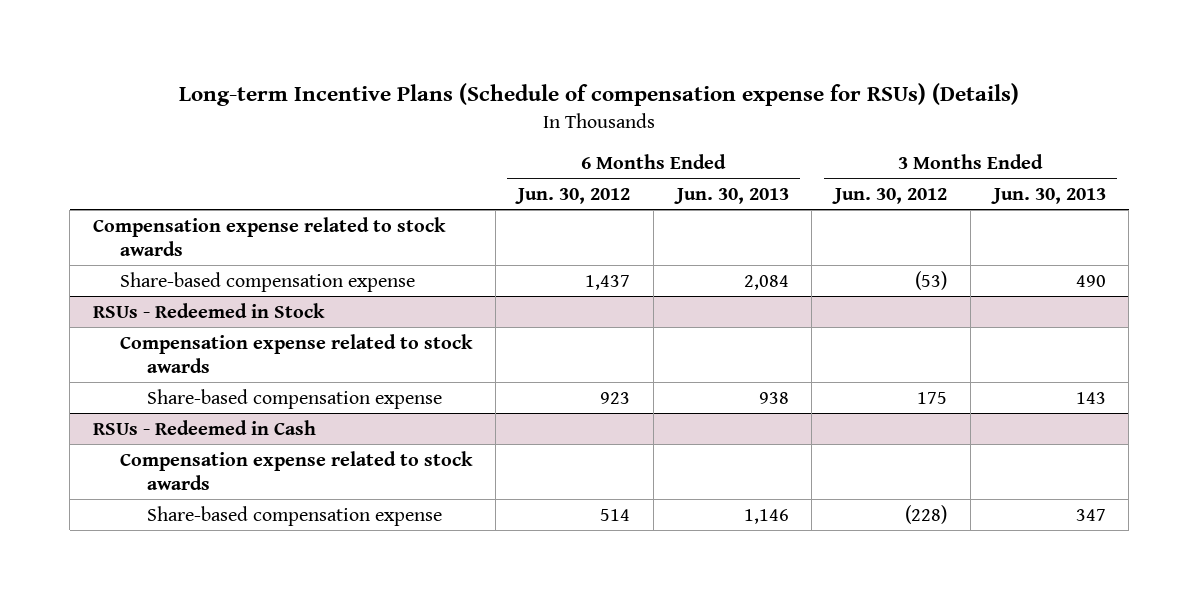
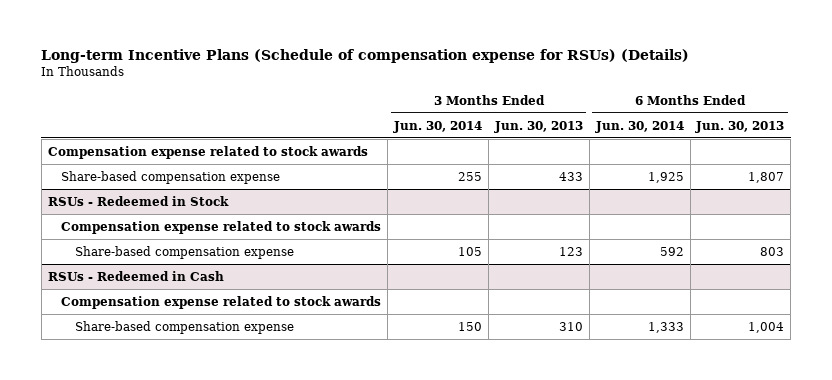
[515,188,631,205] Jun. 30, 2012 -> none
[832,188,948,205] Jun. 30, 2012 -> none
none -> [393,120,483,133] Jun. 30, 2014
none -> [594,120,684,133] Jun. 30, 2014
[743,274,789,290] 2,084 -> [748,171,785,183] 1,807
[1075,274,1106,287] 490 -> [558,171,583,181] 433
[758,391,789,404] 938 -> [760,246,785,256] 803
[1075,391,1106,404] 143 -> [558,246,583,256] 123
[743,508,789,524] 1,146 -> [748,321,785,333] 1,004
[1075,508,1106,521] 347 -> [558,321,583,331] 310

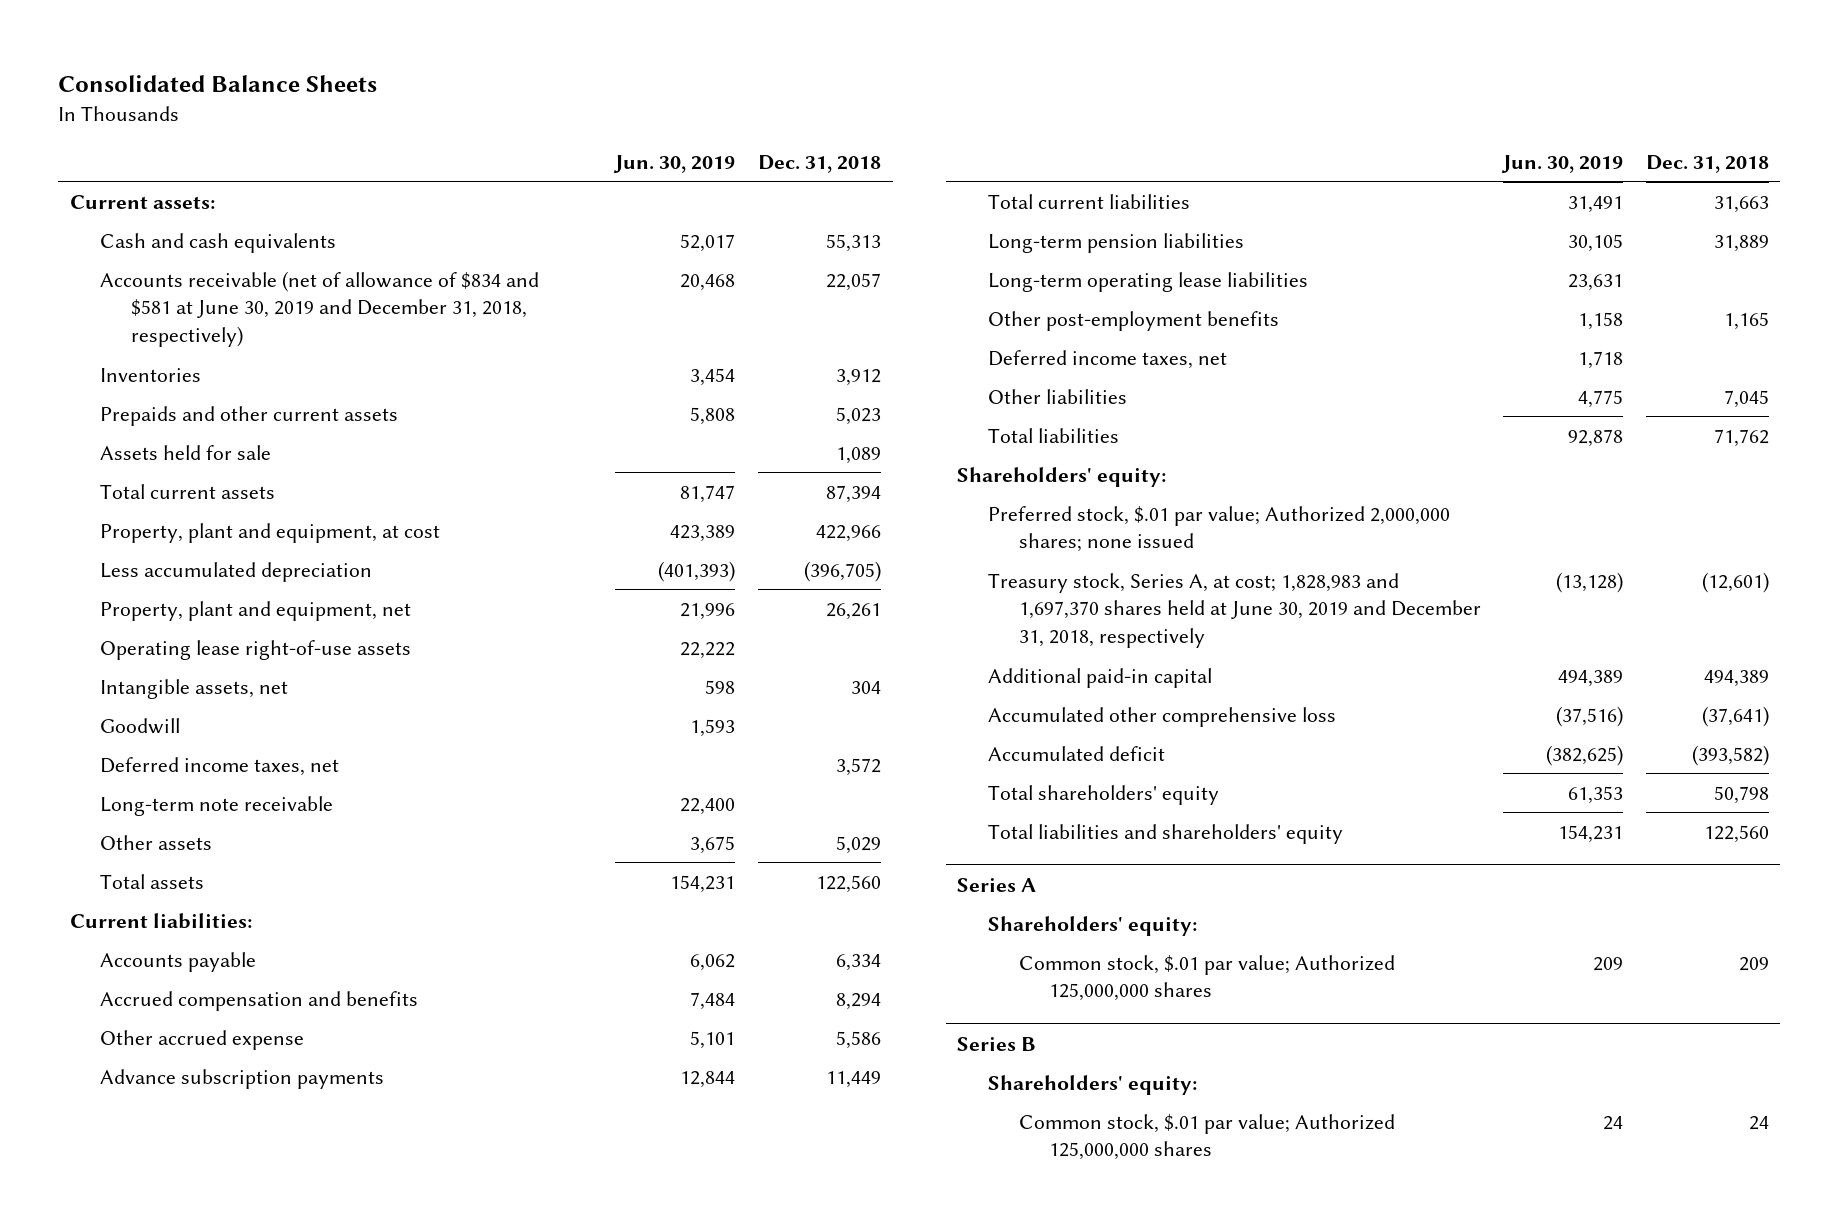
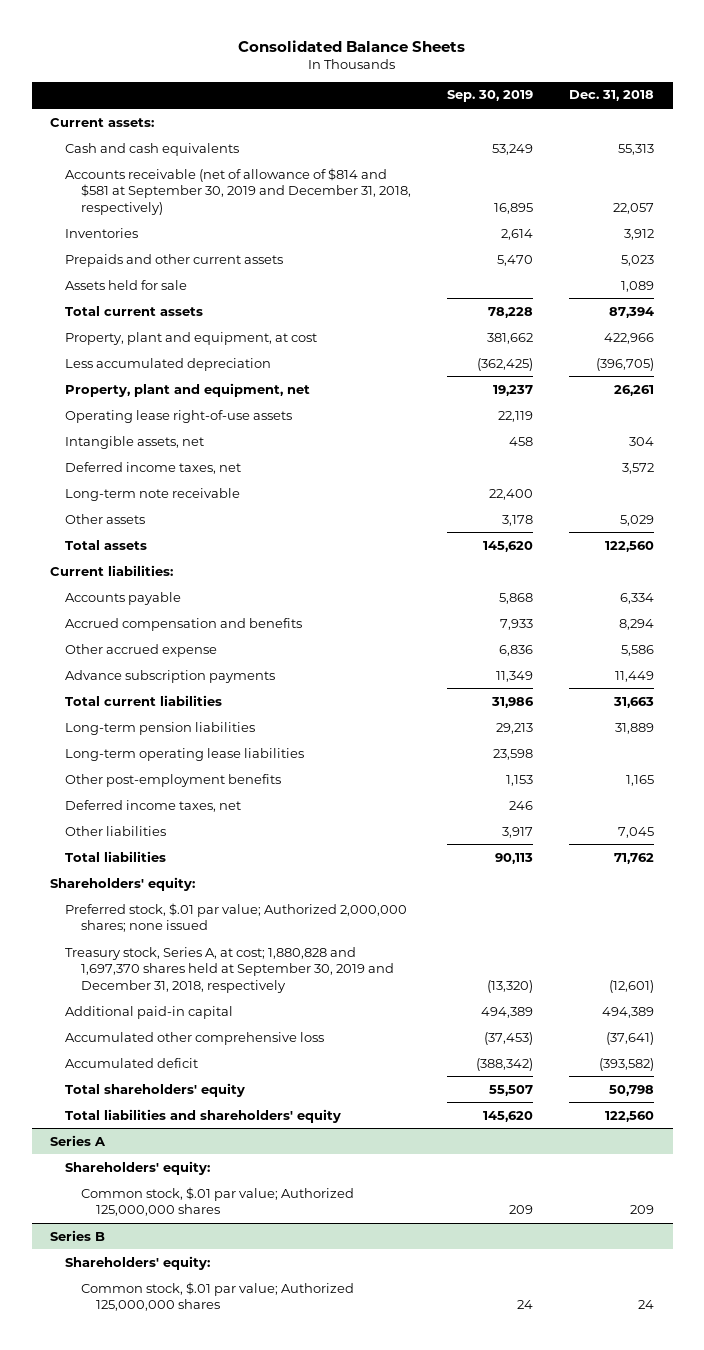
[613,154,736,173] Jun. 30, 2019 -> none
none -> [447,90,534,103] Sep. 30, 2019
[100,270,540,348] Accounts receivable (net of allowance of $834 and $581 at June 30, 2019 and December 31, 2018, respectively) -> [65,167,411,215] Accounts receivable (net of allowance of $814 and $581 at September 30, 2019 and December 31, 2018, respectively)
[100,717,181,734] Goodwill -> none
[988,572,1481,649] Treasury stock, Series A, at cost; 1,828,983 and 1,697,370 shares held at June 30, 2019 and December 31, 2018, respectively -> [65,946,394,993] Treasury stock, Series A, at cost; 1,880,828 and 1,697,370 shares held at September 30, 2019 and December 31, 2018, respectively

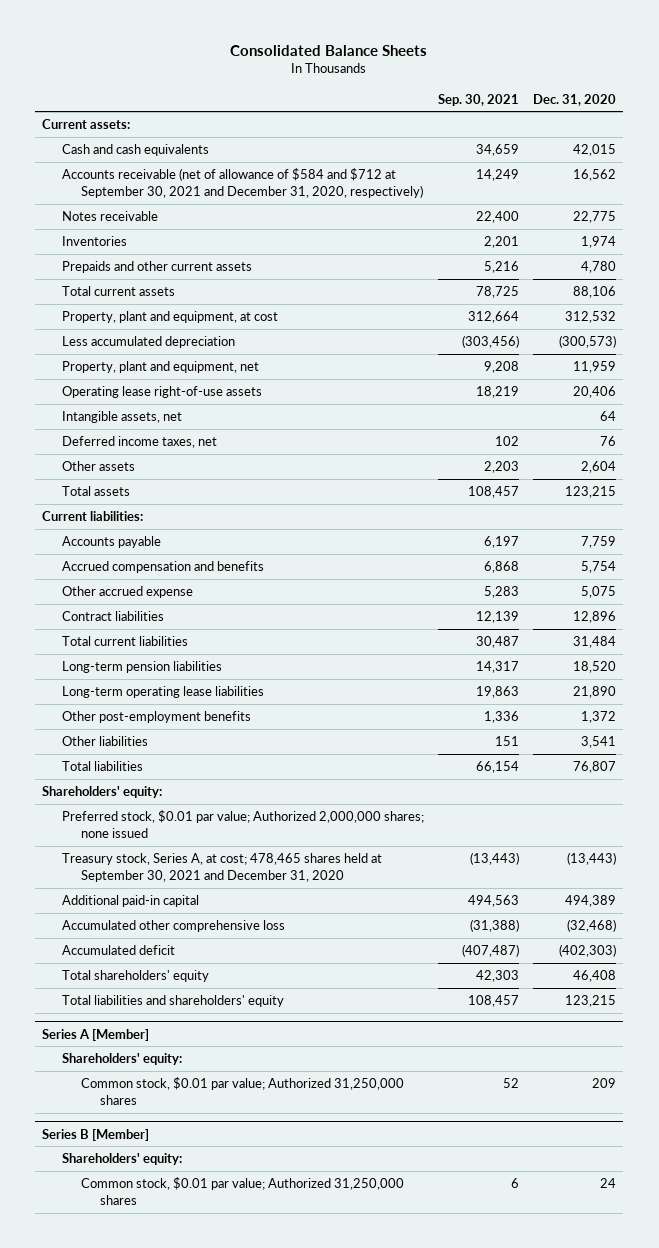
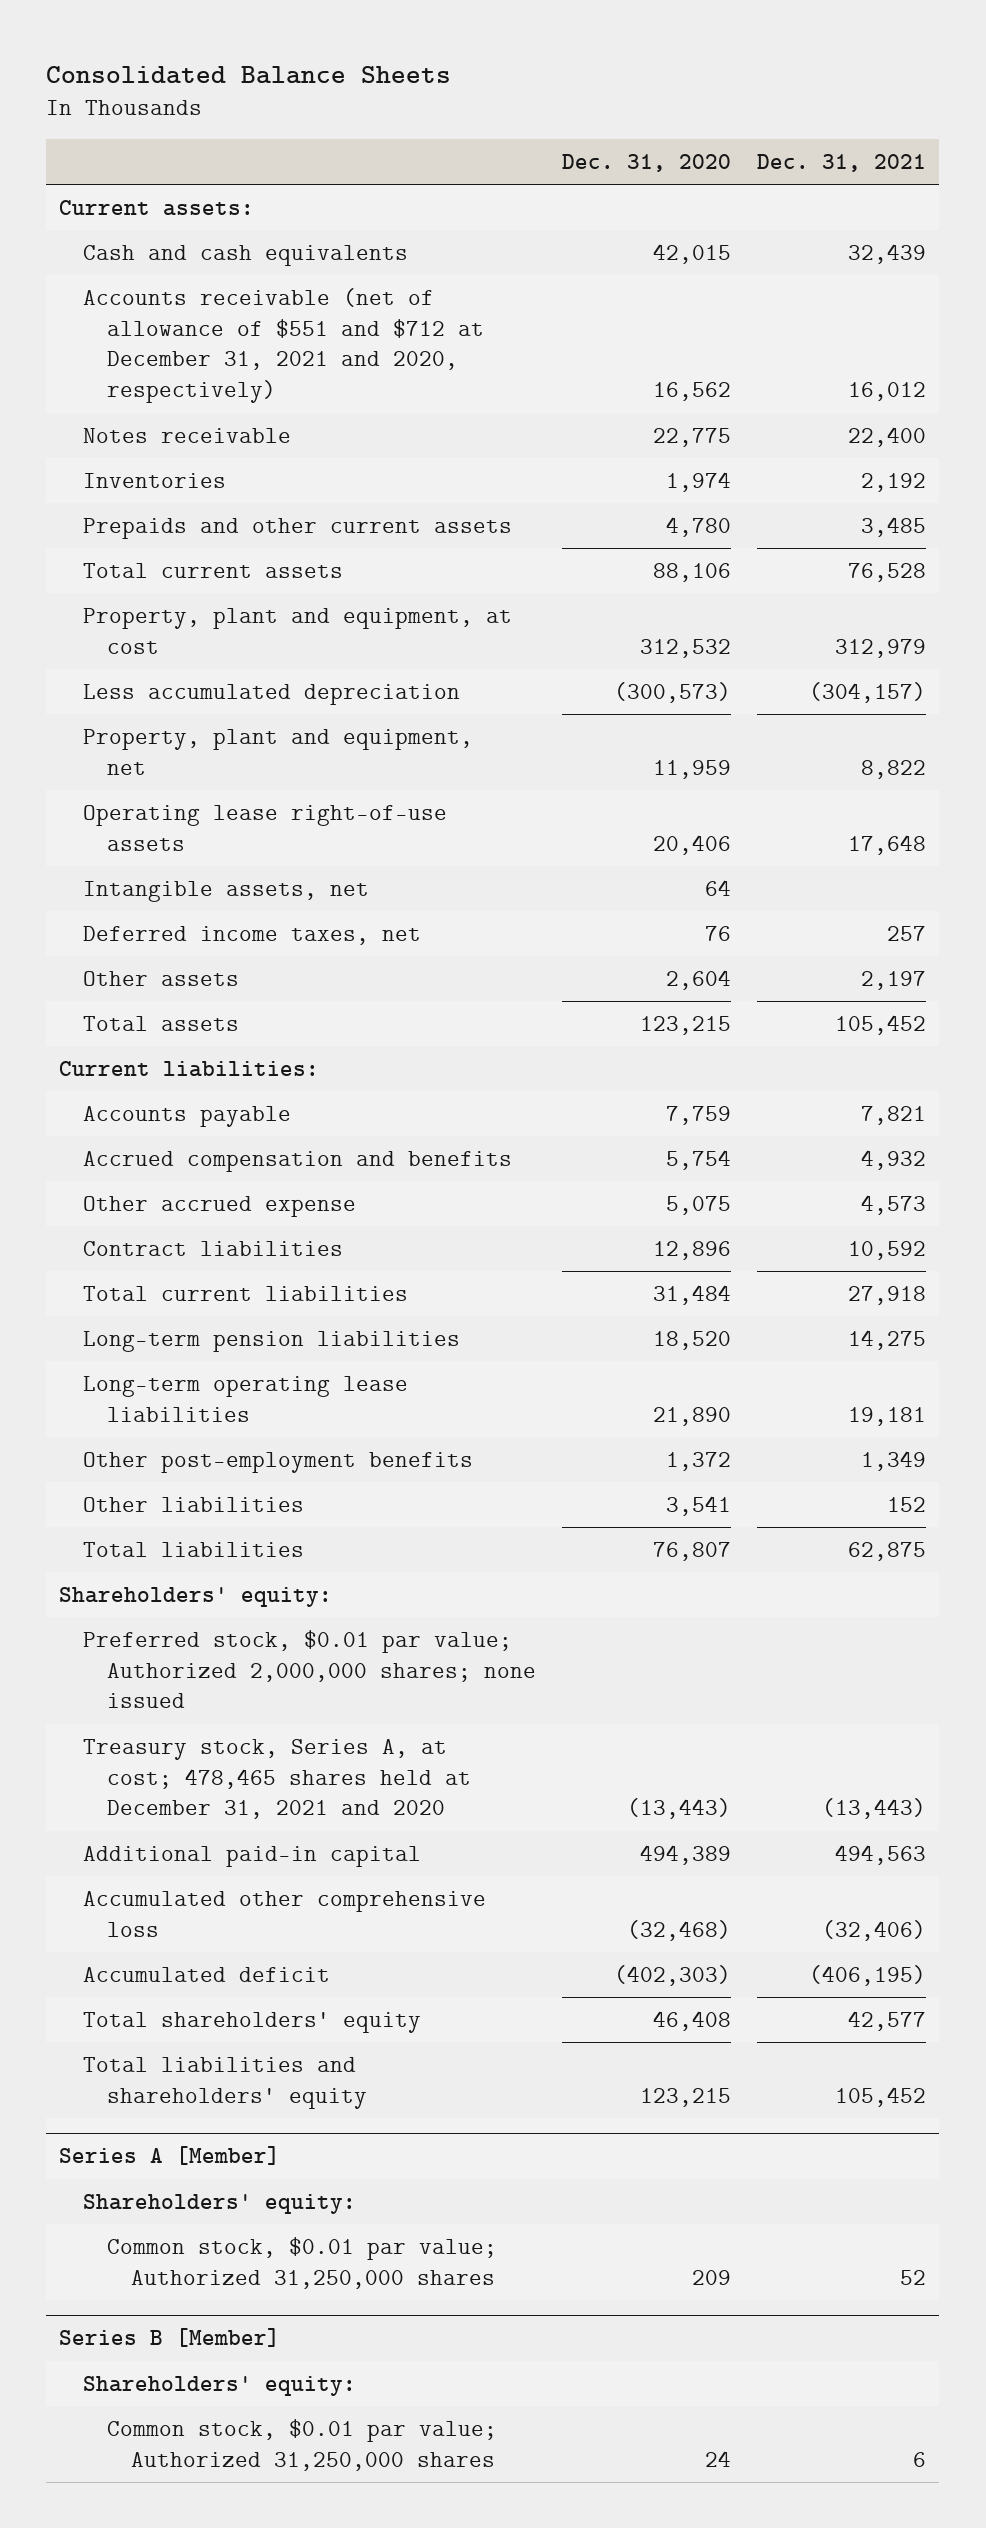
[437,93,519,106] Sep. 30, 2021 -> none
none -> [757,153,927,172] Dec. 31, 2021
[61,168,423,198] Accounts receivable (net of allowance of $584 and $712 at September 30, 2021 and December 31, 2020, respectively) -> [83,287,484,404] Accounts receivable (net of allowance of $551 and $712 at December 31, 2021 and 2020, respectively)
[61,853,382,882] Treasury stock, Series A, at cost; 478,465 shares held at September 30, 2021 and December 31, 2020 -> [83,1738,471,1820] Treasury stock, Series A, at cost; 478,465 shares held at December 31, 2021 and 2020

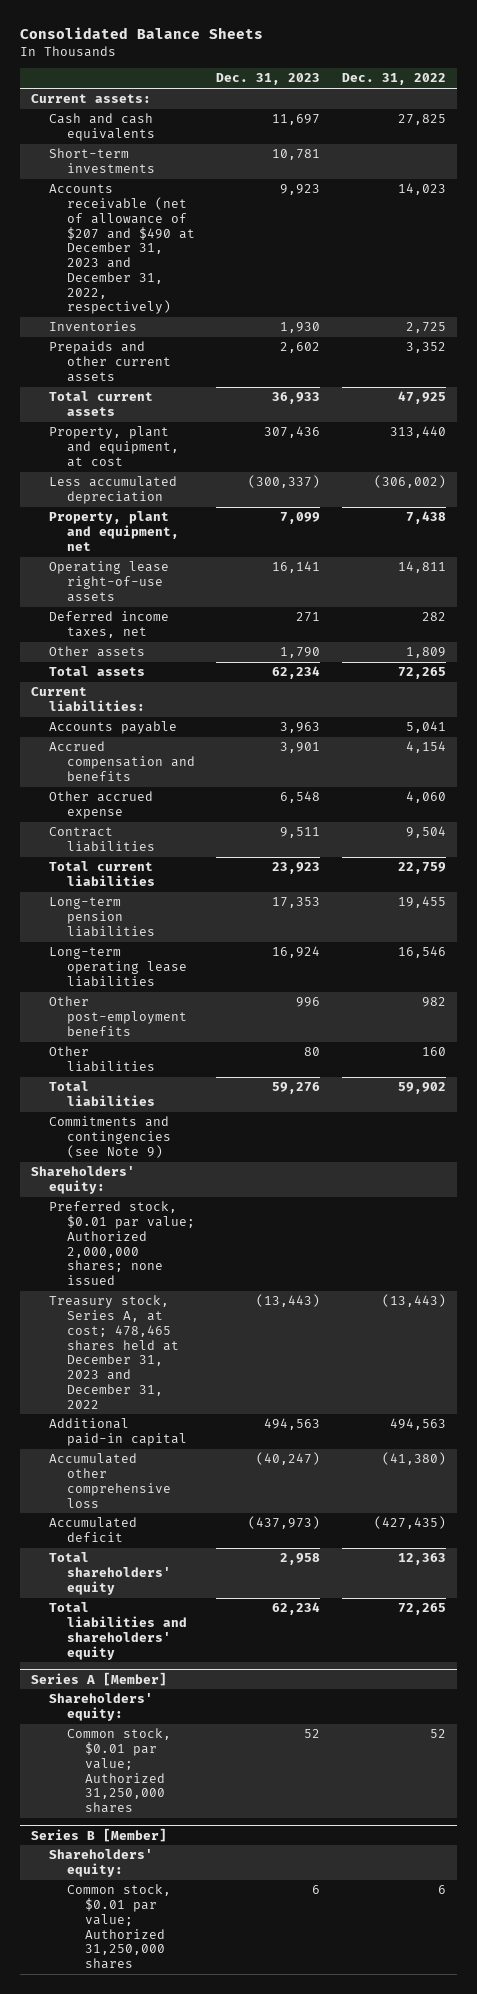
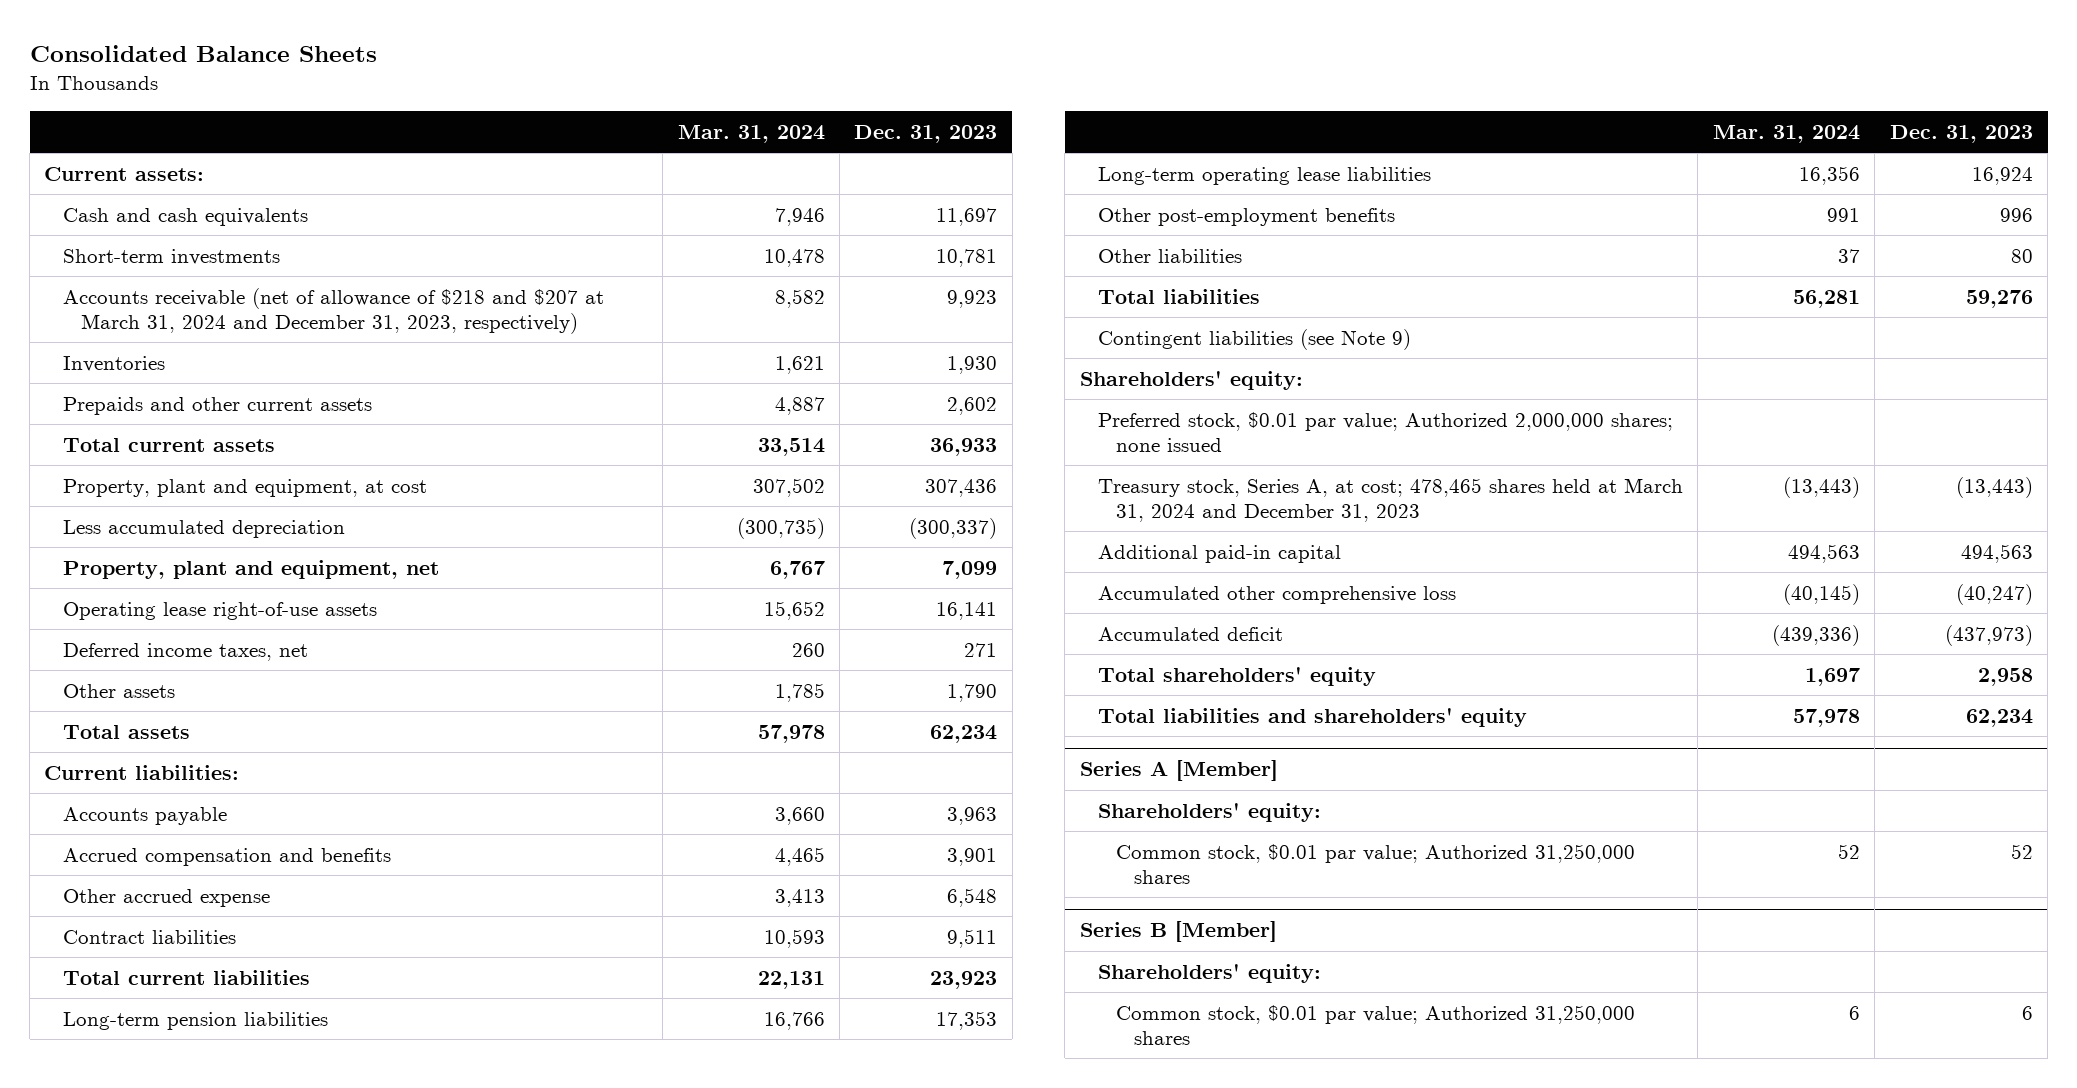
[342,73,447,86] Dec. 31, 2022 -> none
none -> [677,124,825,143] Mar. 31, 2024
[48,184,195,315] Accounts receivable (net of allowance of $207 and $490 at December 31, 2023 and December 31, 2022, respectively) -> [62,287,604,335] Accounts receivable (net of allowance of $218 and $207 at March 31, 2024 and December 31, 2023, respectively)
[48,1116,171,1158] Commitments and contingencies (see Note 9) -> [1097,328,1411,350] Contingent liabilities (see Note 9)
[48,1295,179,1409] Treasury stock, Series A, at cost; 478,465 shares held at December 31, 2023 and December 31, 2022 -> [1097,477,1683,523] Treasury stock, Series A, at cost; 478,465 shares held at March 31, 2024 and December 31, 2023

